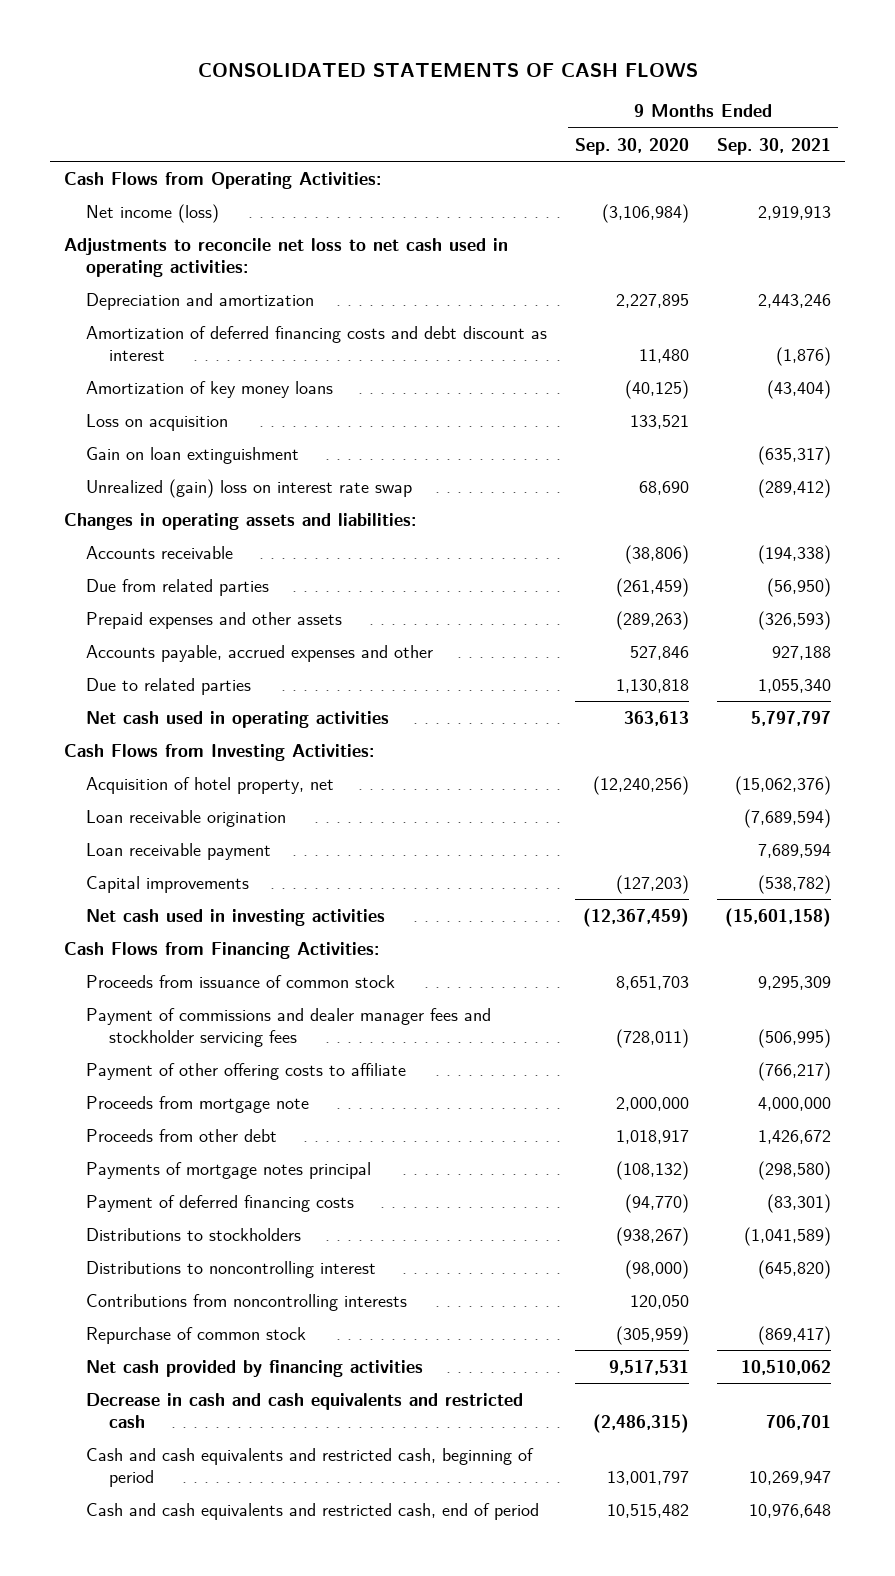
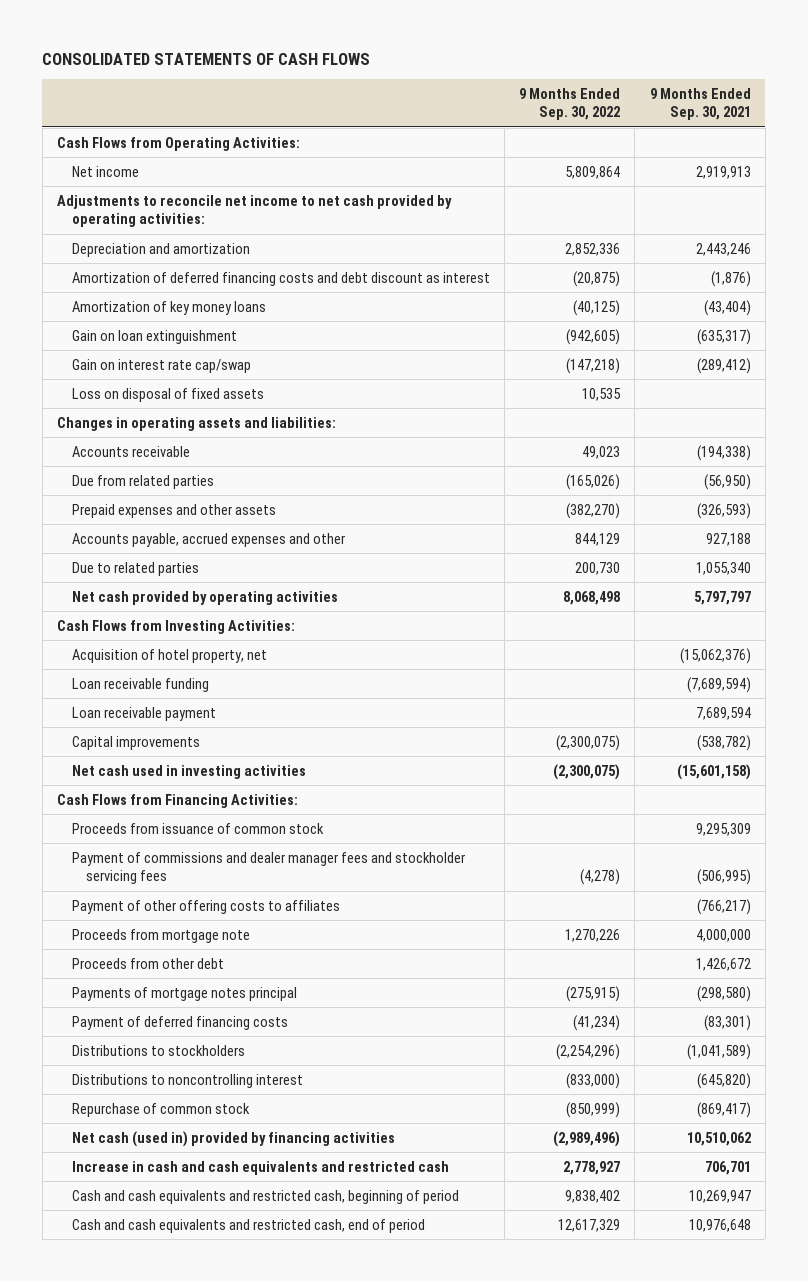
[575,137,690,155] Sep. 30, 2020 -> none
none -> [519,87,621,121] 9 Months Ended Sep. 30, 2022
[86,203,220,223] Net income (loss) -> [71,165,139,177] Net income
[63,237,508,277] Adjustments to reconcile net loss to net cash used in operating activities: -> [57,194,453,228] Adjustments to reconcile net income to net cash provided by operating activities:
[86,413,229,431] Loss on acquisition -> none
[86,478,413,498] Unrealized (gain) loss on interest rate swap -> [71,358,251,373] Gain on interest rate cap/swap
none -> [71,387,264,402] Loss on disposal of fixed assets
[86,710,390,728] Net cash used in operating activities -> [71,590,338,605] Net cash provided by operating activities
[86,809,287,827] Loan receivable origination -> [71,677,209,692] Loan receivable funding
[86,1062,407,1080] Payment of other offering costs to affiliate -> [71,899,340,914] Payment of other offering costs to affiliates
[86,1293,408,1311] Contributions from noncontrolling interests -> none
[86,1359,424,1377] Net cash provided by financing activities -> [71,1130,395,1147] Net cash (used in) provided by financing activities
[86,1392,524,1428] Decrease in cash and cash equivalents and restricted cash -> [71,1160,449,1175] Increase in cash and cash equivalents and restricted cash

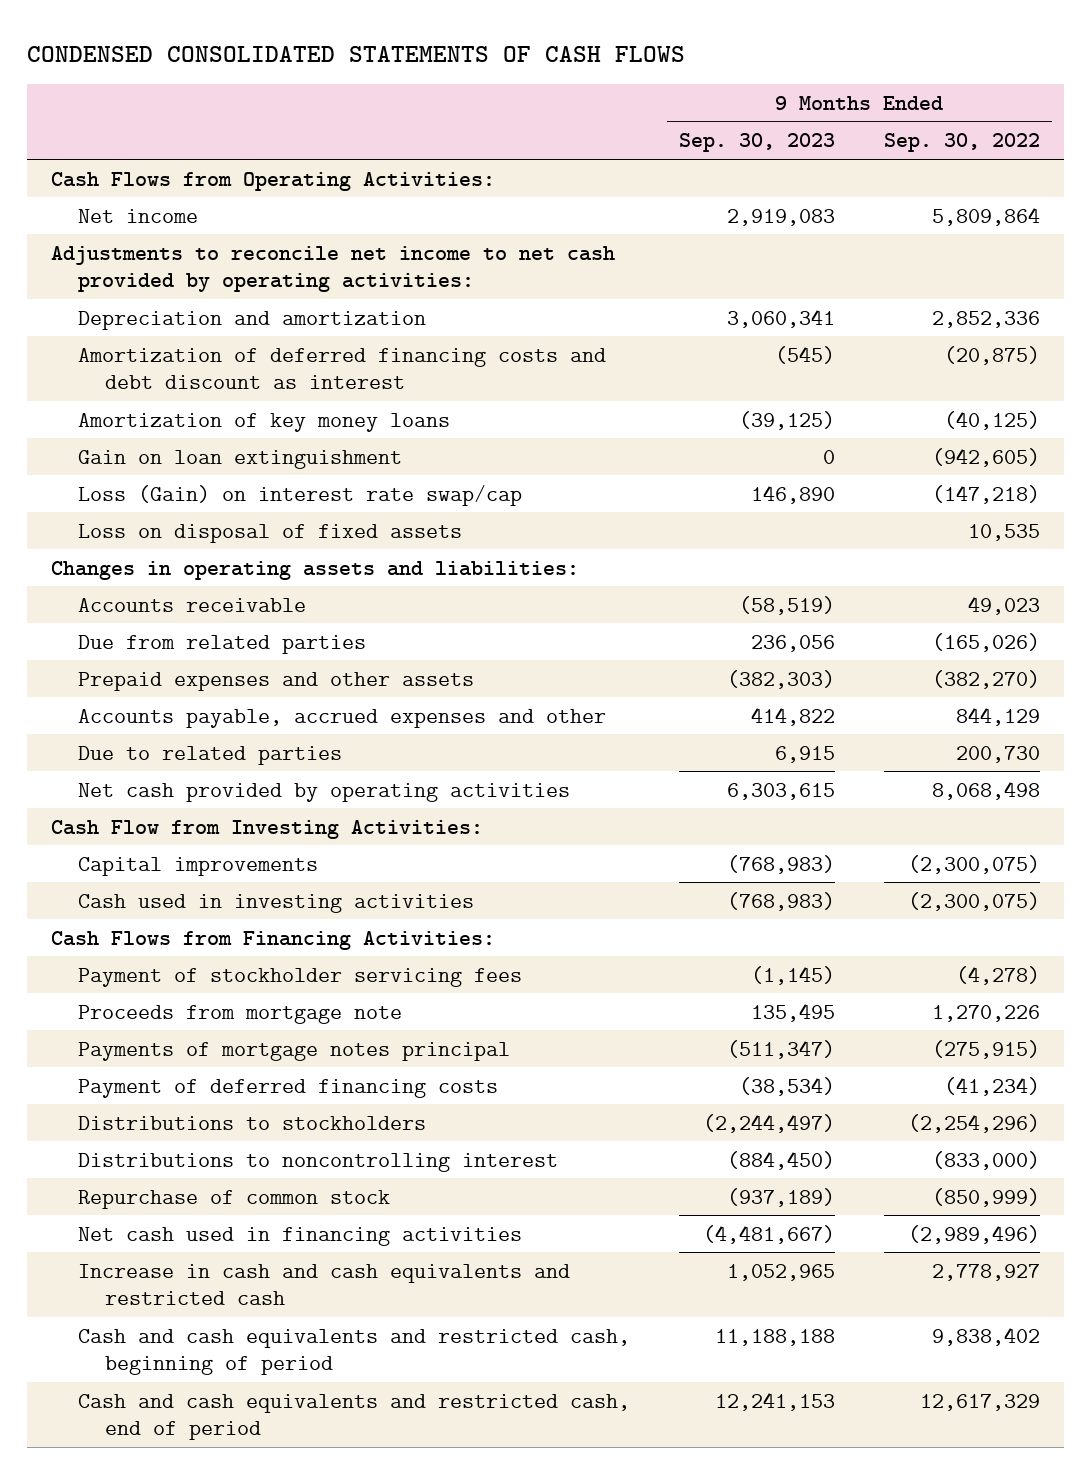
[42,52,371,65] CONSOLIDATED STATEMENTS OF CASH FLOWS -> [26,45,685,62] CONDENSED CONSOLIDATED STATEMENTS OF CASH FLOWS
[649,87,751,121] 9 Months Ended Sep. 30, 2021 -> none
none -> [678,133,835,153] Sep. 30, 2023
[71,358,251,373] Gain on interest rate cap/swap -> [77,484,522,506] Loss (Gain) on interest rate swap/cap
[71,648,267,663] Acquisition of hotel property, net -> none
[71,677,209,692] Loan receivable funding -> none
[71,706,216,721] Loan receivable payment -> none
[57,619,296,634] Cash Flows from Investing Activities: -> [51,819,484,839] Cash Flow from Investing Activities:
[71,764,306,779] Net cash used in investing activities -> [77,893,474,913] Cash used in investing activities
[71,822,324,834] Proceeds from issuance of common stock -> none
[71,899,340,914] Payment of other offering costs to affiliates -> none
[71,851,465,885] Payment of commissions and dealer manager fees and stockholder servicing fees -> [77,967,522,987] Payment of stockholder servicing fees
[71,957,224,969] Proceeds from other debt -> none
[71,1130,395,1147] Net cash (used in) provided by financing activities -> [77,1226,522,1246] Net cash used in financing activities

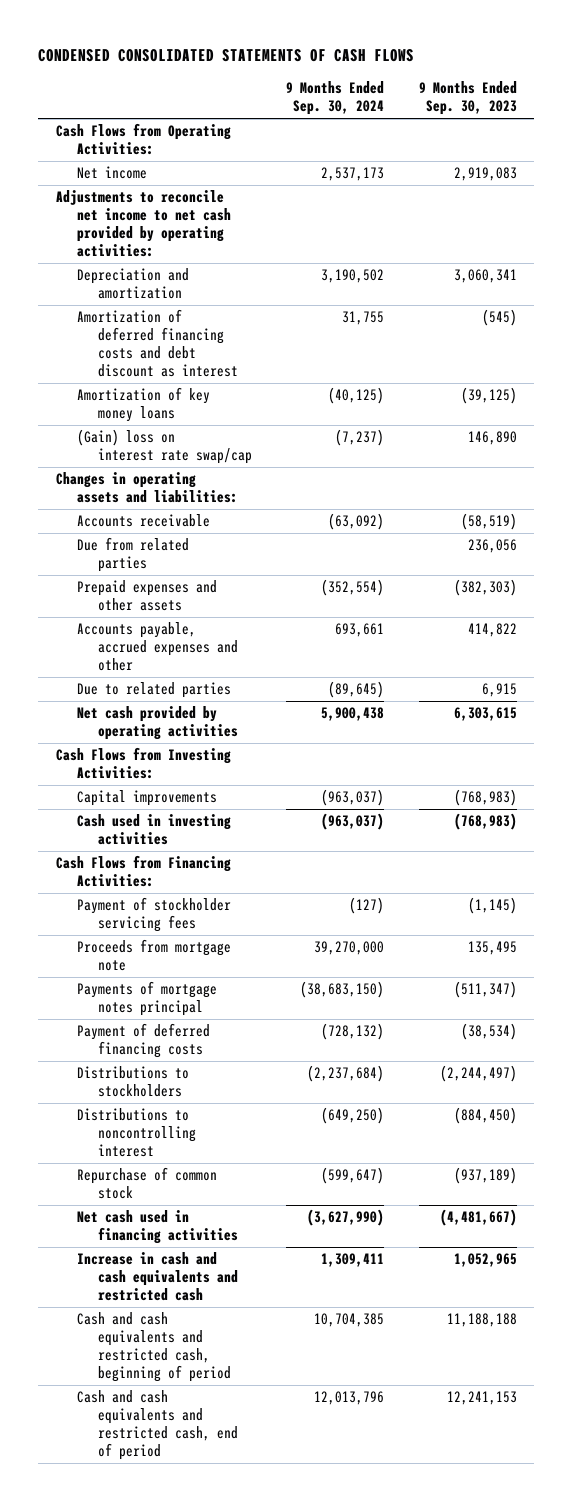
[883,133,1040,153] Sep. 30, 2022 -> none
none -> [286,81,385,116] 9 Months Ended Sep. 30, 2024
[77,449,402,469] Gain on loan extinguishment -> none
[77,523,462,543] Loss on disposal of fixed assets -> none
[77,484,522,506] Loss (Gain) on interest rate swap/cap -> [76,429,252,465] (Gain) loss on interest rate swap/cap
[51,819,484,839] Cash Flow from Investing Activities: -> [55,747,231,780] Cash Flows from Investing Activities:

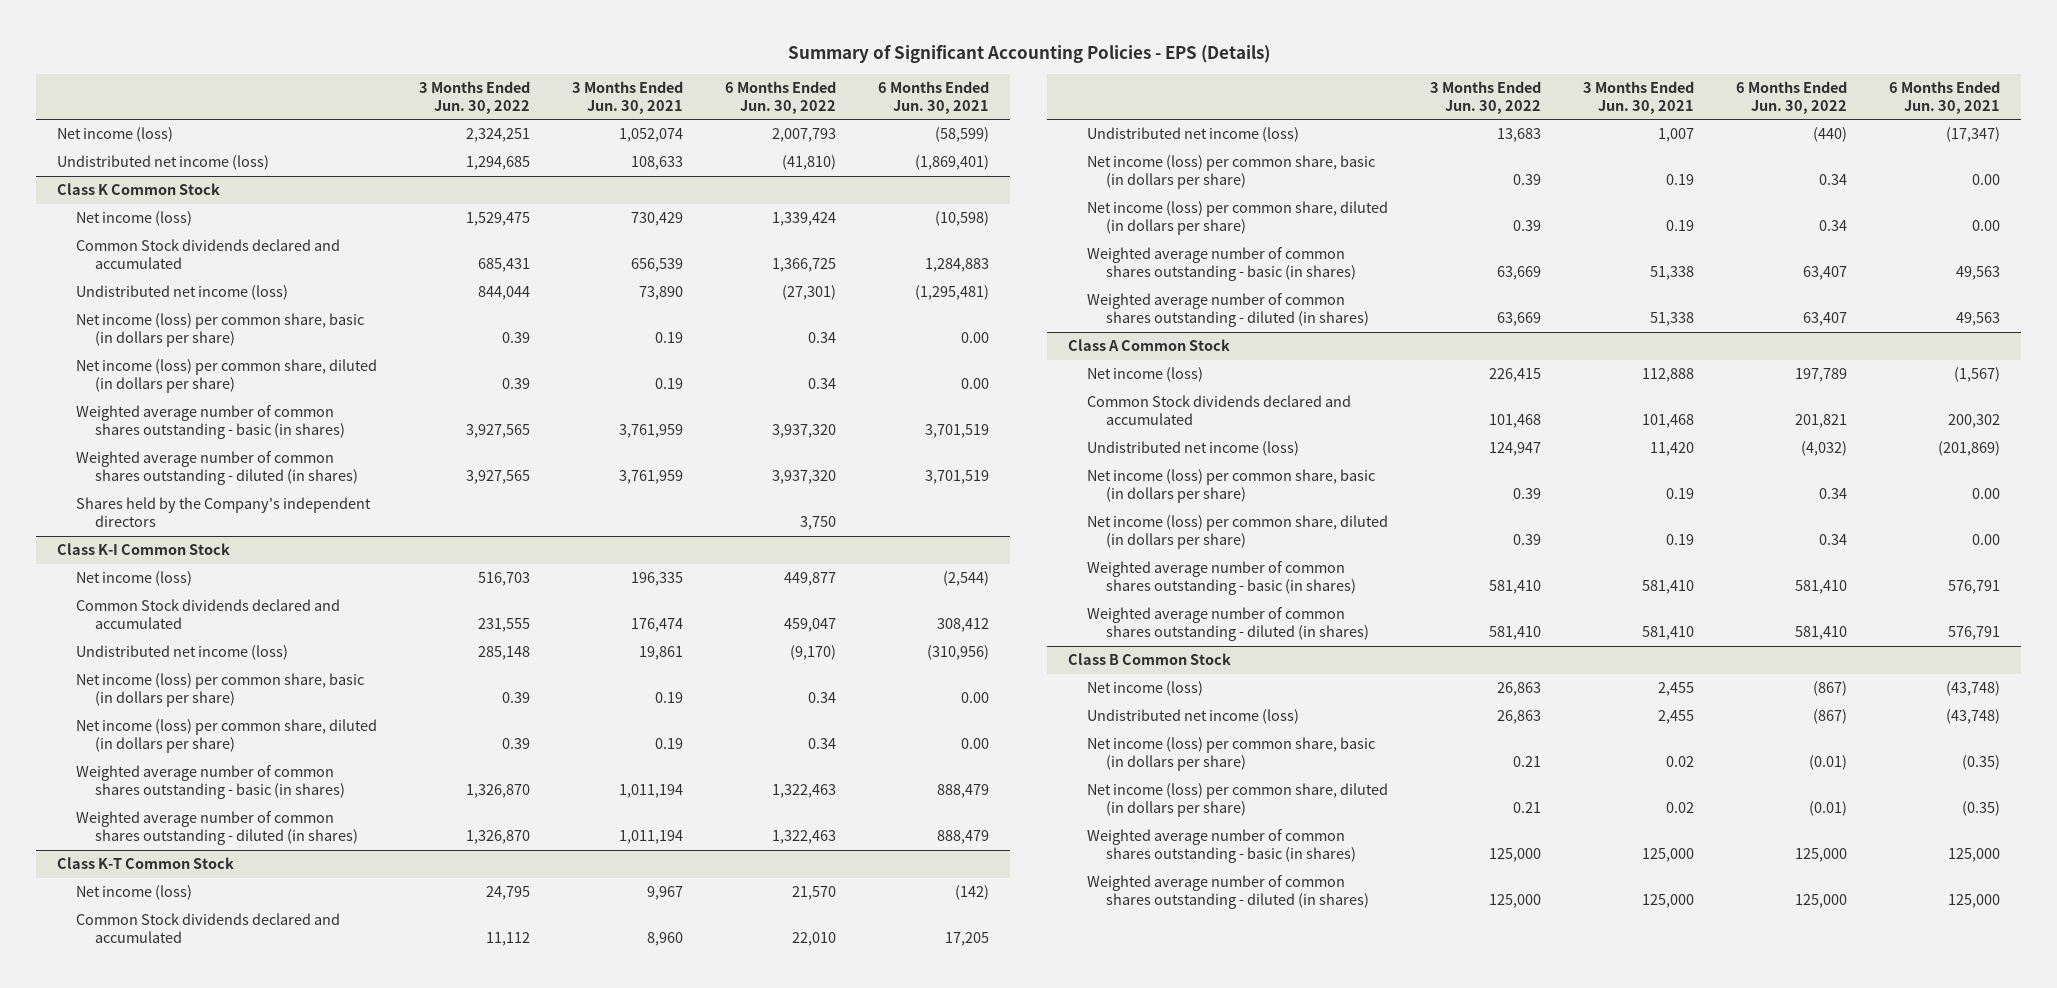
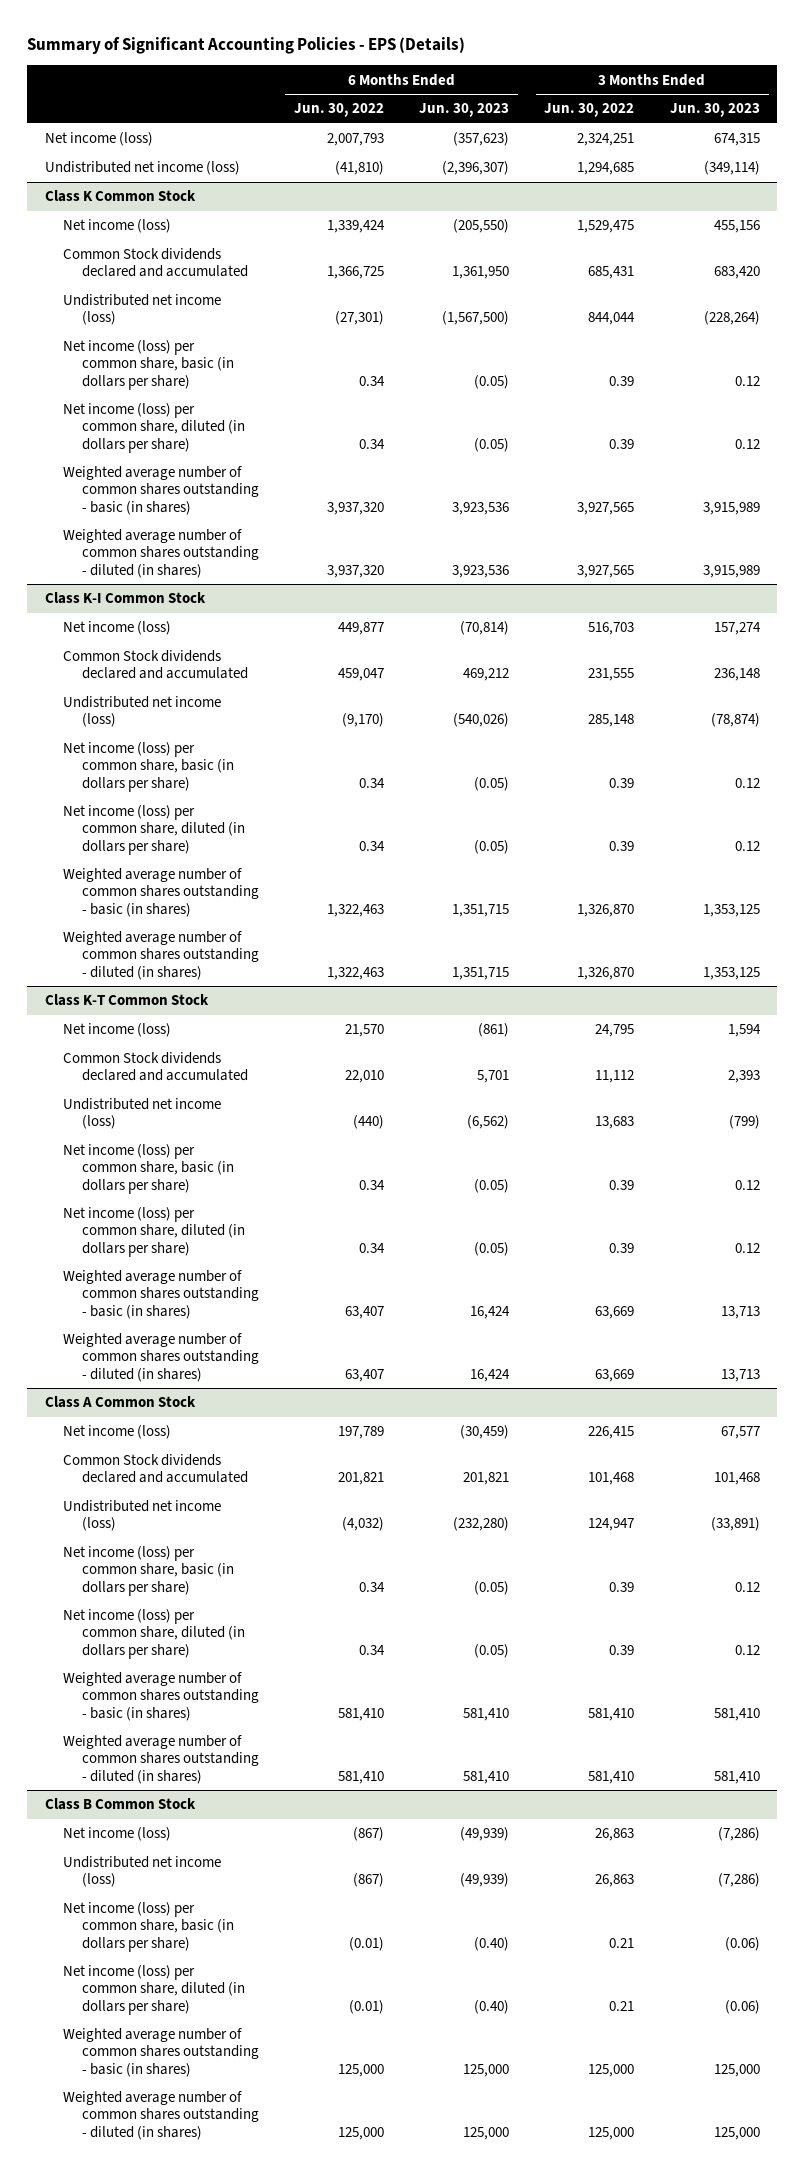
[572,80,684,114] 3 Months Ended Jun. 30, 2021 -> none
[878,80,990,114] 6 Months Ended Jun. 30, 2021 -> none
none -> [419,103,510,118] Jun. 30, 2023
none -> [669,103,760,118] Jun. 30, 2023
[75,497,371,528] Shares held by the Company's independent directors -> none

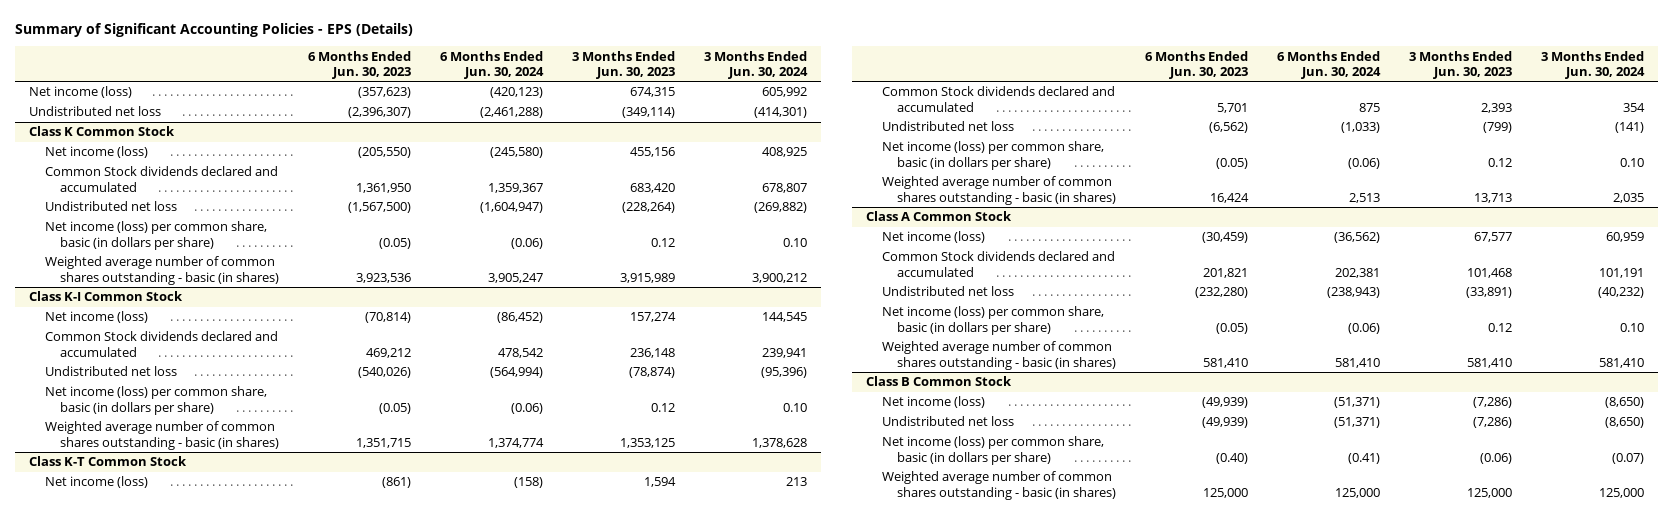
[293,103,384,118] Jun. 30, 2022 -> none
[544,103,635,118] Jun. 30, 2022 -> none
none -> [439,50,544,79] 6 Months Ended Jun. 30, 2024
none -> [703,50,808,79] 3 Months Ended Jun. 30, 2024
[44,161,240,176] Undistributed net income (loss) -> [29,106,162,117] Undistributed net loss
[63,294,222,326] Undistributed net income (loss) -> [44,201,177,212] Undistributed net loss
[63,403,245,453] Net income (loss) per common share, diluted (in dollars per share) -> none
[63,529,259,578] Weighted average number of common shares outstanding - diluted (in shares) -> none
[63,696,222,728] Undistributed net income (loss) -> [44,366,177,377] Undistributed net loss
[63,805,245,855] Net income (loss) per common share, diluted (in dollars per share) -> none
[63,931,259,980] Weighted average number of common shares outstanding - diluted (in shares) -> none
[63,1098,222,1130] Undistributed net income (loss) -> [881,121,1014,132] Undistributed net loss
[63,1207,245,1257] Net income (loss) per common share, diluted (in dollars per share) -> none
[63,1333,259,1382] Weighted average number of common shares outstanding - diluted (in shares) -> none
[63,1500,222,1532] Undistributed net income (loss) -> [881,286,1014,297] Undistributed net loss
[63,1609,245,1659] Net income (loss) per common share, diluted (in dollars per share) -> none
[63,1735,259,1784] Weighted average number of common shares outstanding - diluted (in shares) -> none
[63,1856,222,1888] Undistributed net income (loss) -> [881,416,1014,427] Undistributed net loss
[63,1965,245,2015] Net income (loss) per common share, diluted (in dollars per share) -> none
[63,2091,259,2140] Weighted average number of common shares outstanding - diluted (in shares) -> none

